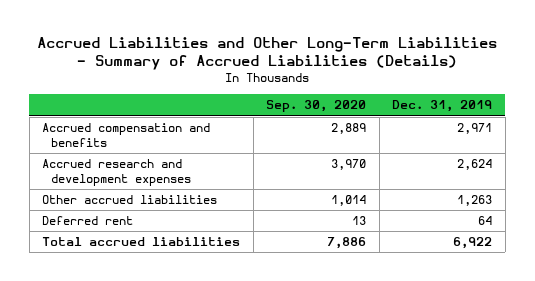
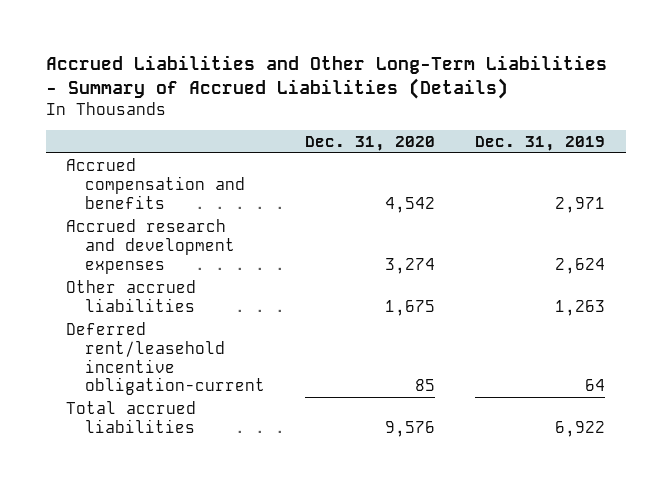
[266,100,367,113] Sep. 30, 2020 -> none
none -> [305,135,436,151] Dec. 31, 2020
[42,216,134,226] Deferred rent -> none
none -> [65,321,266,396] Deferred rent/leasehold incentive obligation-current

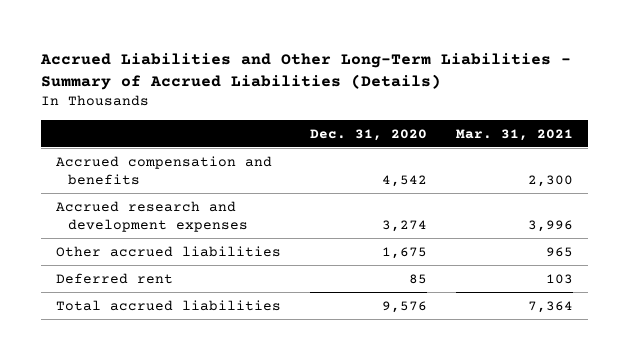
[475,135,606,151] Dec. 31, 2019 -> none
none -> [456,128,574,141] Mar. 31, 2021
[65,321,266,396] Deferred rent/leasehold incentive obligation-current -> none
none -> [55,272,173,284] Deferred rent

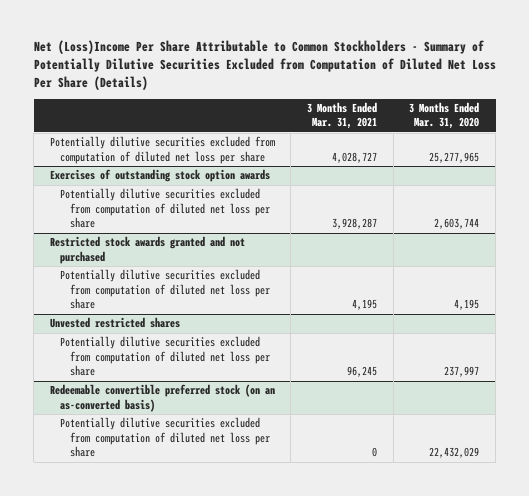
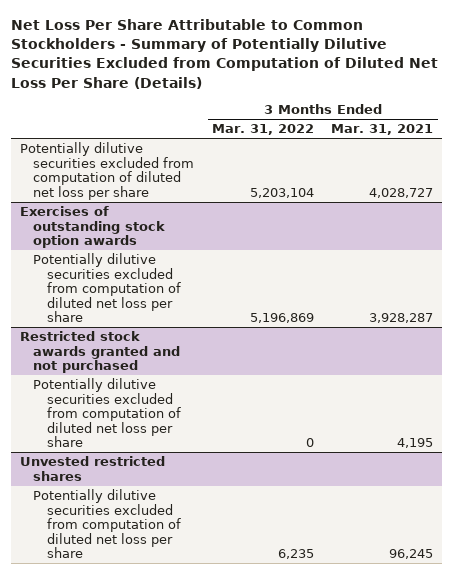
[33,40,496,91] Net (Loss)Income Per Share Attributable to Common Stockholders - Summary of Potentially Dilutive Securities Excluded from Computation of Diluted Net Loss Per Share (Details) -> [10,19,438,89] Net Loss Per Share Attributable to Common Stockholders - Summary of Potentially Dilutive Securities Excluded from Computation of Diluted Net Loss Per Share (Details)
[409,101,480,130] 3 Months Ended Mar. 31, 2020 -> none
none -> [211,124,314,136] Mar. 31, 2022
[49,384,275,412] Redeemable convertible preferred stock (on an as-converted basis) -> none
[59,417,271,458] Potentially dilutive securities excluded from computation of diluted net loss per share -> none

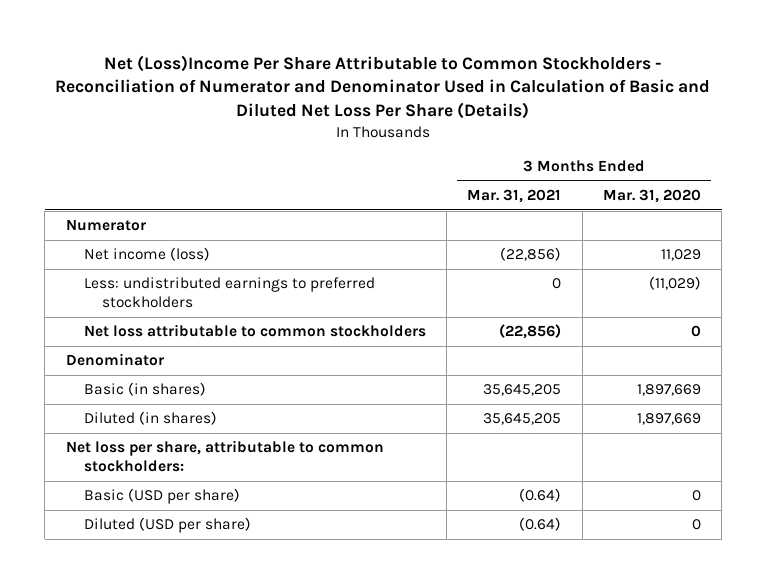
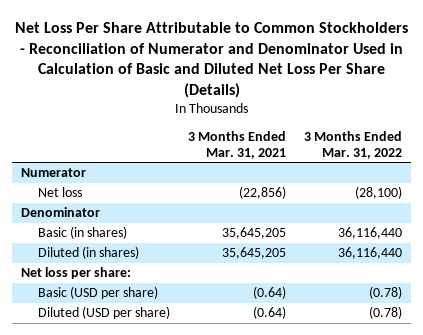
[55,54,711,120] Net (Loss)Income Per Share Attributable to Common Stockholders - Reconciliation of Numerator and Denominator Used in Calculation of Basic and Diluted Net Loss Per Share (Details) -> [14,22,408,99] Net Loss Per Share Attributable to Common Stockholders - Reconciliation of Numerator and Denominator Used in Calculation of Basic and Diluted Net Loss Per Share (Details)
[602,189,701,204] Mar. 31, 2020 -> none
none -> [304,130,403,159] 3 Months Ended Mar. 31, 2022
[83,277,375,309] Less: undistributed earnings to preferred stockholders -> none
[83,324,426,338] Net loss attributable to common stockholders -> none
[83,247,210,262] Net income (loss) -> [38,187,83,198] Net loss
[65,440,384,473] Net loss per share, attributable to common stockholders: -> [21,267,132,280] Net loss per share:

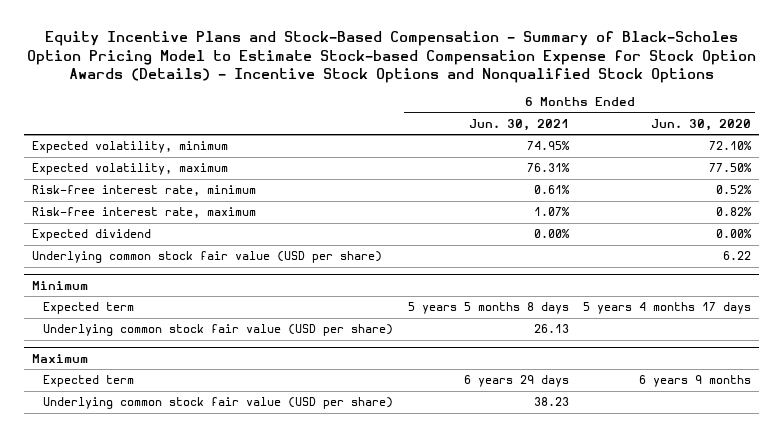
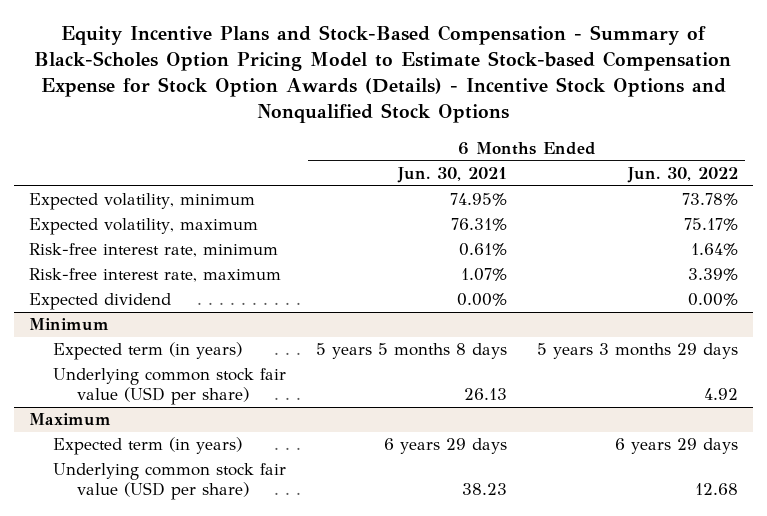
[651,118,752,131] Jun. 30, 2020 -> none
none -> [626,166,738,183] Jun. 30, 2022
[31,251,382,264] Underlying common stock fair value (USD per share) -> none
[42,302,134,315] Expected term -> [52,342,242,361] Expected term (in years)
[42,375,134,388] Expected term -> [52,437,242,456] Expected term (in years)

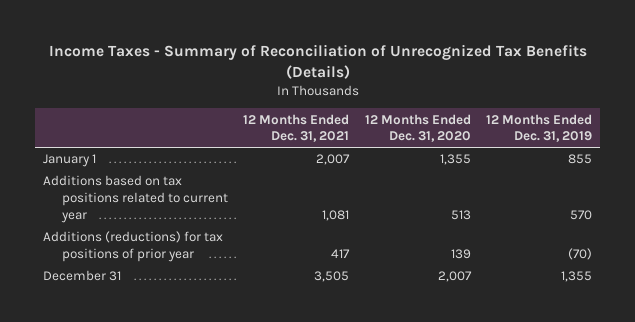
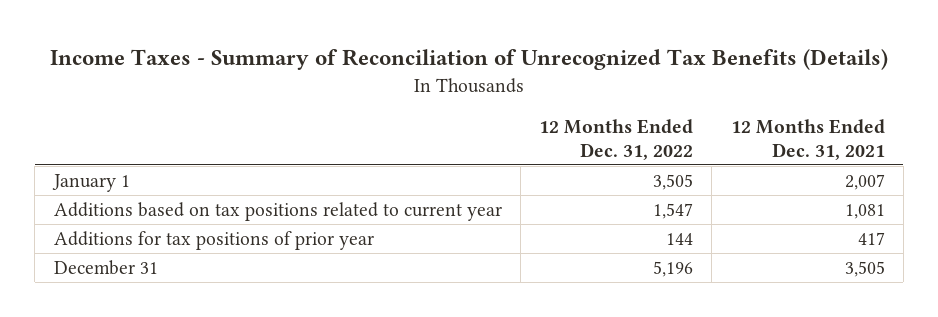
[364,113,471,143] 12 Months Ended Dec. 31, 2020 -> none
[485,113,592,143] 12 Months Ended Dec. 31, 2019 -> none
none -> [539,118,694,160] 12 Months Ended Dec. 31, 2022
[43,231,224,263] Additions (reductions) for tax positions of prior year -> [53,230,374,250] Additions for tax positions of prior year

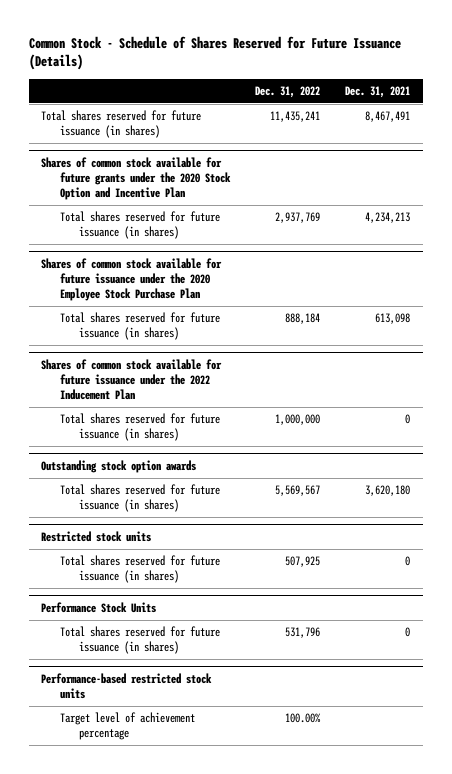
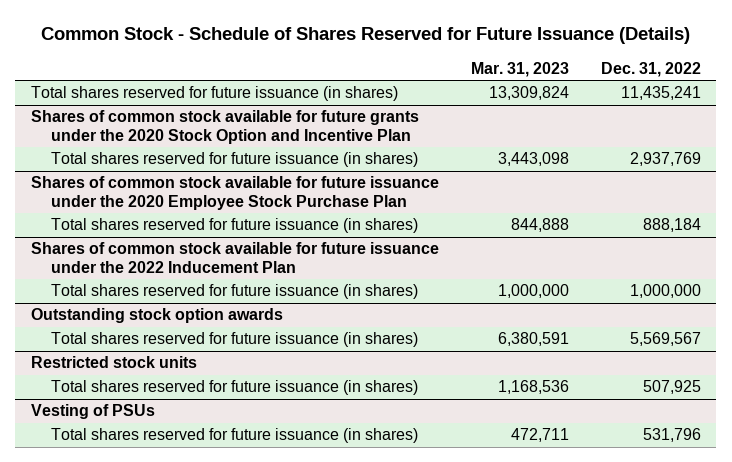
[345,85,411,98] Dec. 31, 2021 -> none
none -> [470,61,569,77] Mar. 31, 2023
[41,601,157,613] Performance Stock Units -> [31,404,156,420] Vesting of PSUs
[41,672,213,699] Performance-based restricted stock units -> none
[60,712,196,741] Target level of achievement percentage -> none

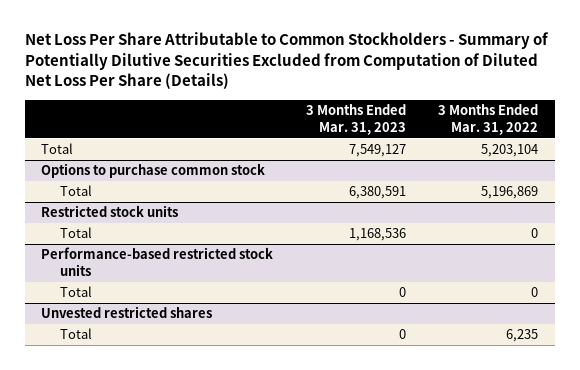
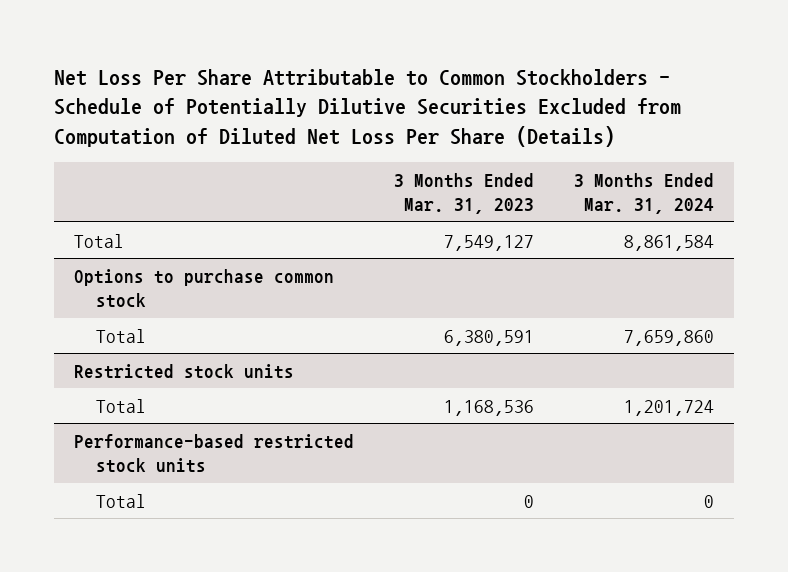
[25,32,550,90] Net Loss Per Share Attributable to Common Stockholders - Summary of Potentially Dilutive Securities Excluded from Computation of Diluted Net Loss Per Share (Details) -> [54,68,682,147] Net Loss Per Share Attributable to Common Stockholders - Schedule of Potentially Dilutive Securities Excluded from Computation of Diluted Net Loss Per Share (Details)
[438,103,539,135] 3 Months Ended Mar. 31, 2022 -> none
none -> [573,172,714,215] 3 Months Ended Mar. 31, 2024
[41,306,213,319] Unvested restricted shares -> none
[60,328,93,340] Total -> none

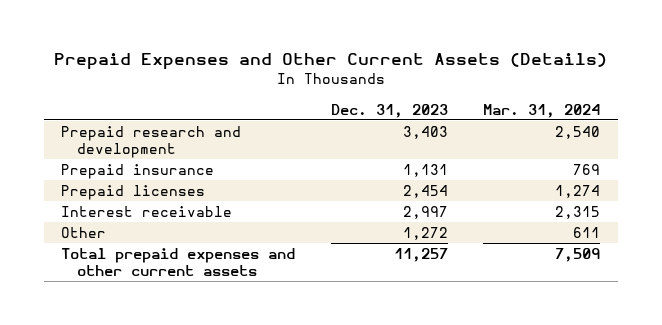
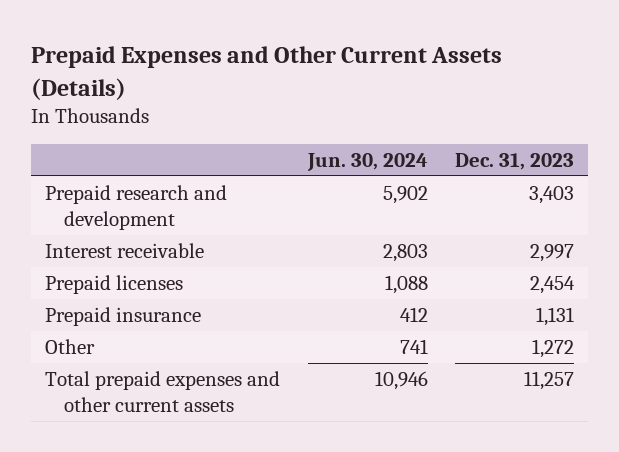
[483,103,601,118] Mar. 31, 2024 -> none
none -> [306,152,428,171] Jun. 30, 2024
[61,185,206,201] Prepaid licenses -> [45,274,184,294] Prepaid licenses
[61,164,215,180] Prepaid insurance -> [45,306,202,326] Prepaid insurance

